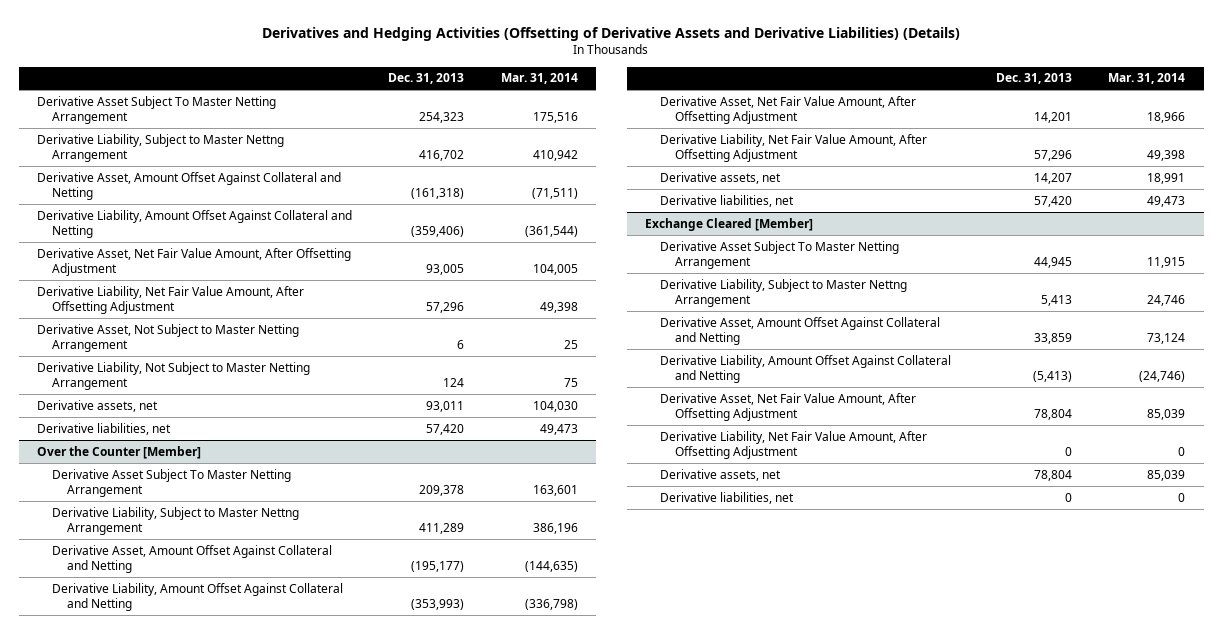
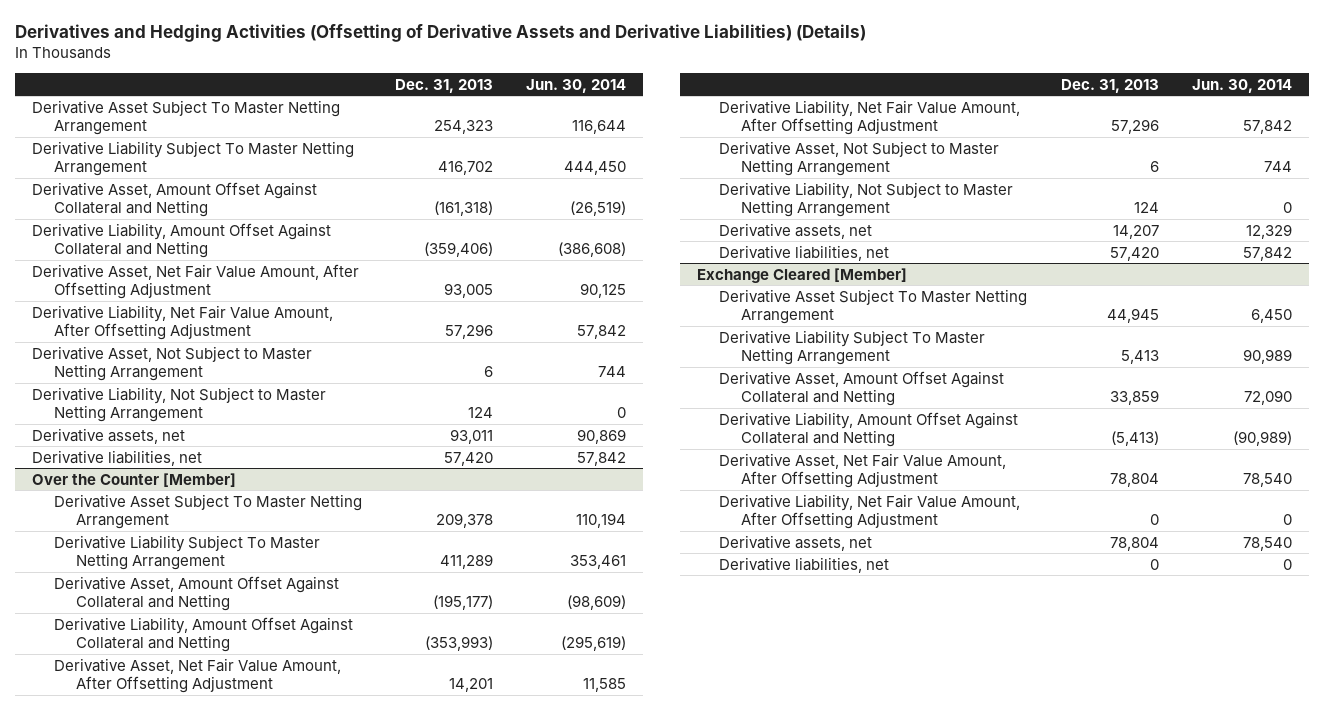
[500,73,578,85] Mar. 31, 2014 -> none
none -> [526,78,627,93] Jun. 30, 2014
[37,133,285,163] Derivative Liability, Subject to Master Nettng Arrangement -> [31,140,354,176] Derivative Liability Subject To Master Netting Arrangement
[52,506,300,536] Derivative Liability, Subject to Master Nettng Arrangement -> [53,534,320,570] Derivative Liability Subject To Master Netting Arrangement
none -> [719,140,1000,176] Derivative Asset, Not Subject to Master Netting Arrangement
none -> [719,181,1014,217] Derivative Liability, Not Subject to Master Netting Arrangement
[659,278,907,308] Derivative Liability, Subject to Master Nettng Arrangement -> [719,329,986,365] Derivative Liability Subject To Master Netting Arrangement

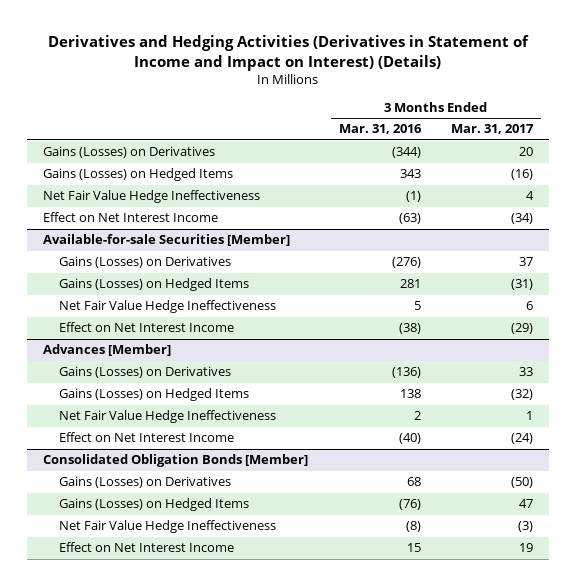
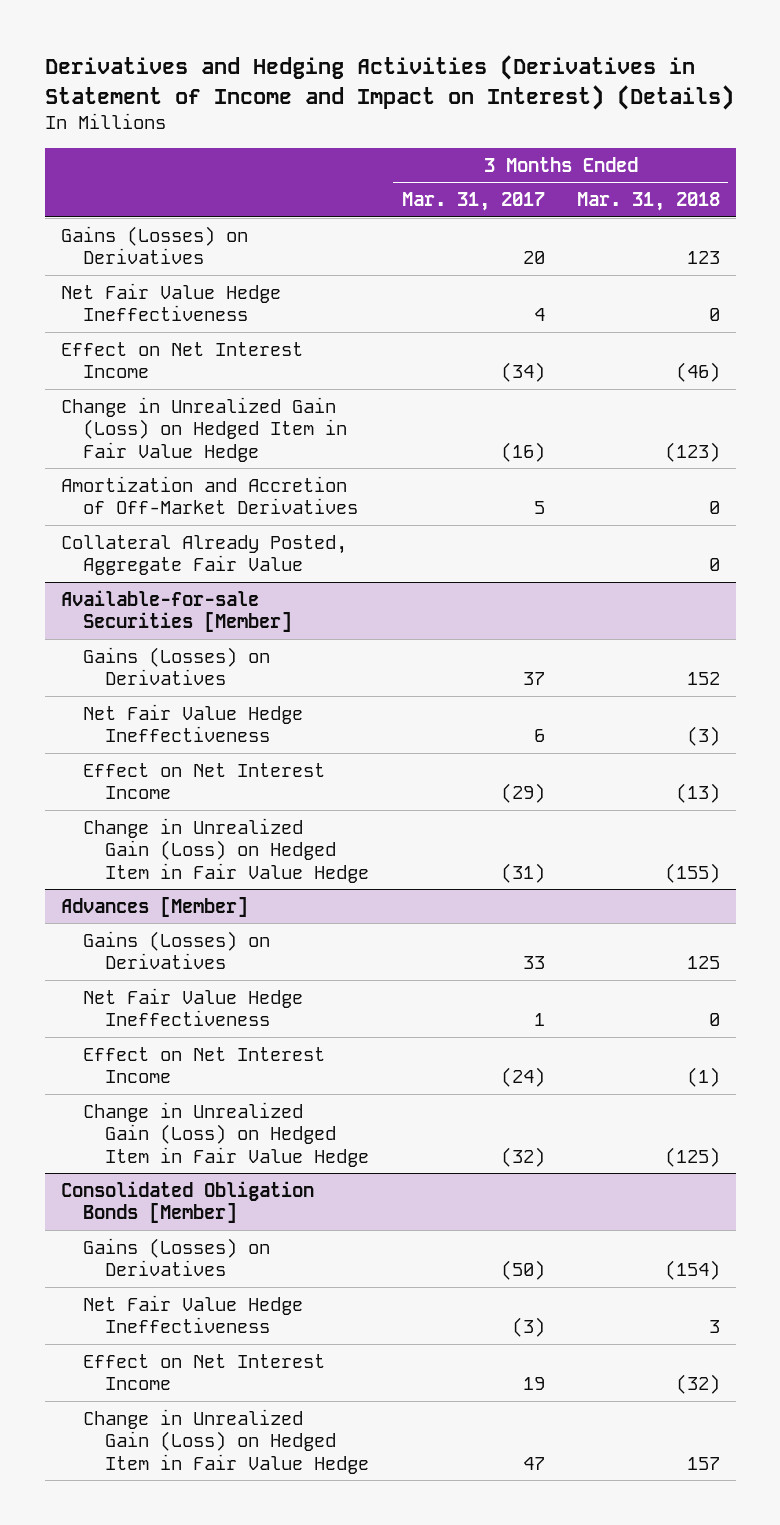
[338,124,422,135] Mar. 31, 2016 -> none
none -> [576,192,720,212] Mar. 31, 2018
[42,168,233,182] Gains (Losses) on Hedged Items -> none
none -> [60,396,348,463] Change in Unrealized Gain (Loss) on Hedged Item in Fair Value Hedge
none -> [60,475,359,515] Amortization and Accretion of Off-Market Derivatives
none -> [60,534,347,576] Collateral Already Posted, Aggregate Fair Value
[59,278,250,292] Gains (Losses) on Hedged Items -> none
none -> [83,817,370,884] Change in Unrealized Gain (Loss) on Hedged Item in Fair Value Hedge
[59,388,250,402] Gains (Losses) on Hedged Items -> none
none -> [83,1101,370,1168] Change in Unrealized Gain (Loss) on Hedged Item in Fair Value Hedge
[59,498,250,512] Gains (Losses) on Hedged Items -> none
none -> [83,1408,370,1475] Change in Unrealized Gain (Loss) on Hedged Item in Fair Value Hedge

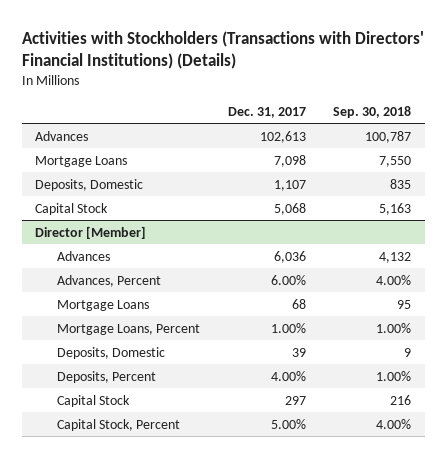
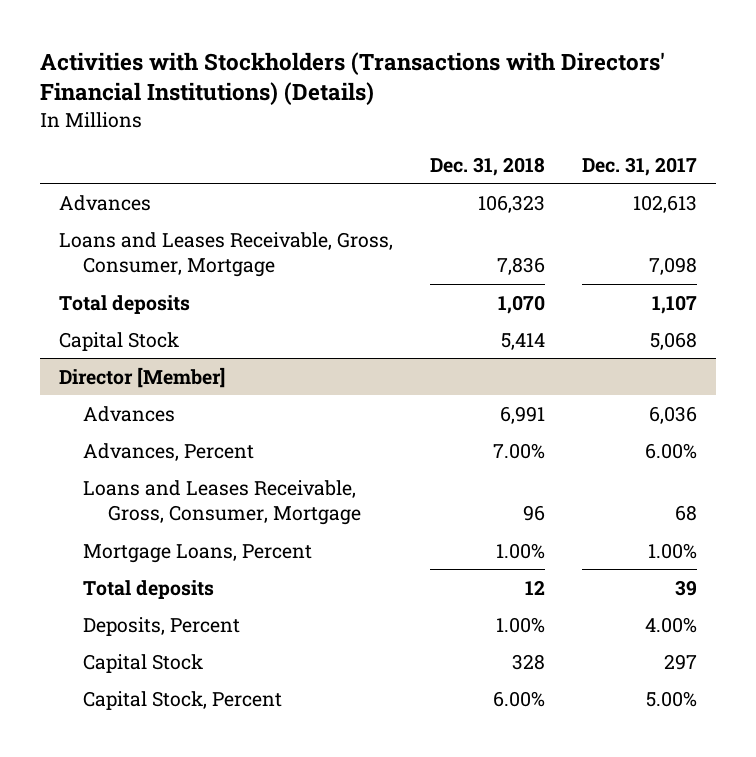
[333,105,412,118] Sep. 30, 2018 -> none
none -> [429,156,545,176] Dec. 31, 2018
[35,155,128,167] Mortgage Loans -> [58,231,393,277] Loans and Leases Receivable, Gross, Consumer, Mortgage
[35,178,144,191] Deposits, Domestic -> [58,294,190,314] Total deposits
[57,299,150,311] Mortgage Loans -> [83,479,362,525] Loans and Leases Receivable, Gross, Consumer, Mortgage
[57,346,166,359] Deposits, Domestic -> [83,579,215,599] Total deposits

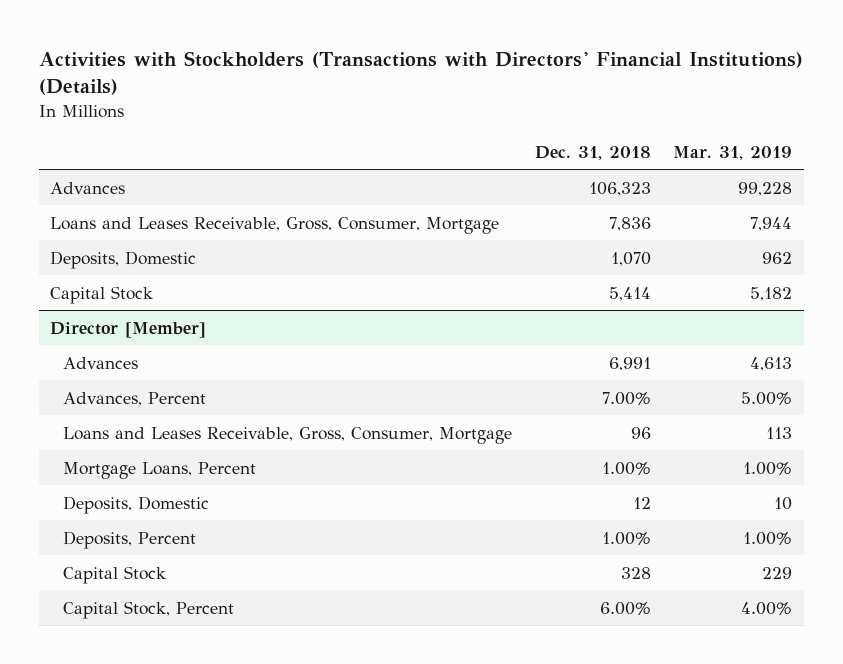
[582,156,698,176] Dec. 31, 2017 -> none
none -> [673,145,793,160] Mar. 31, 2019
[58,294,190,314] Total deposits -> [50,250,197,269] Deposits, Domestic
[83,579,215,599] Total deposits -> [62,495,209,514] Deposits, Domestic

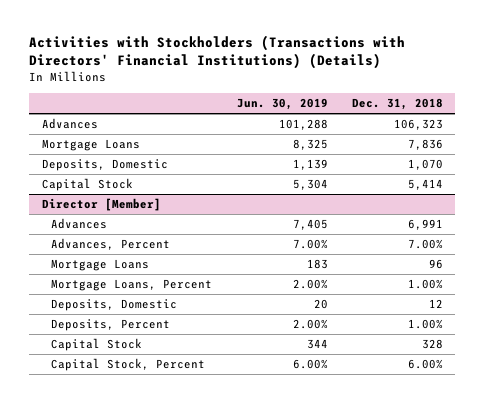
[673,145,793,160] Mar. 31, 2019 -> none
none -> [236,97,328,110] Jun. 30, 2019
[50,216,500,234] Loans and Leases Receivable, Gross, Consumer, Mortgage -> [41,139,140,152] Mortgage Loans
[62,426,512,444] Loans and Leases Receivable, Gross, Consumer, Mortgage -> [51,259,150,272] Mortgage Loans

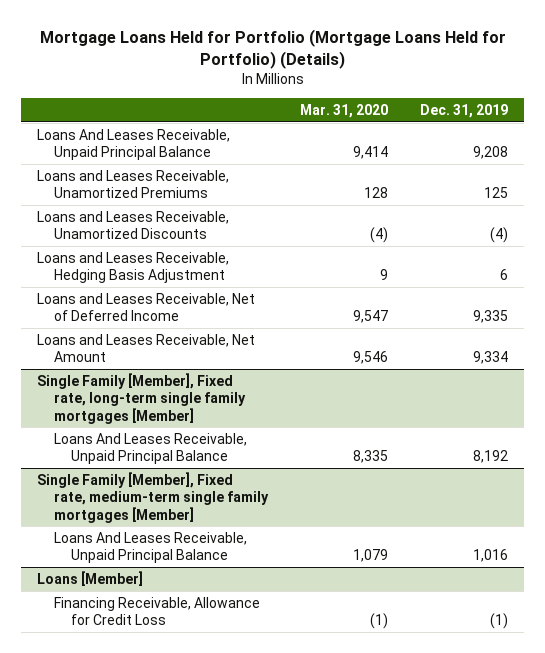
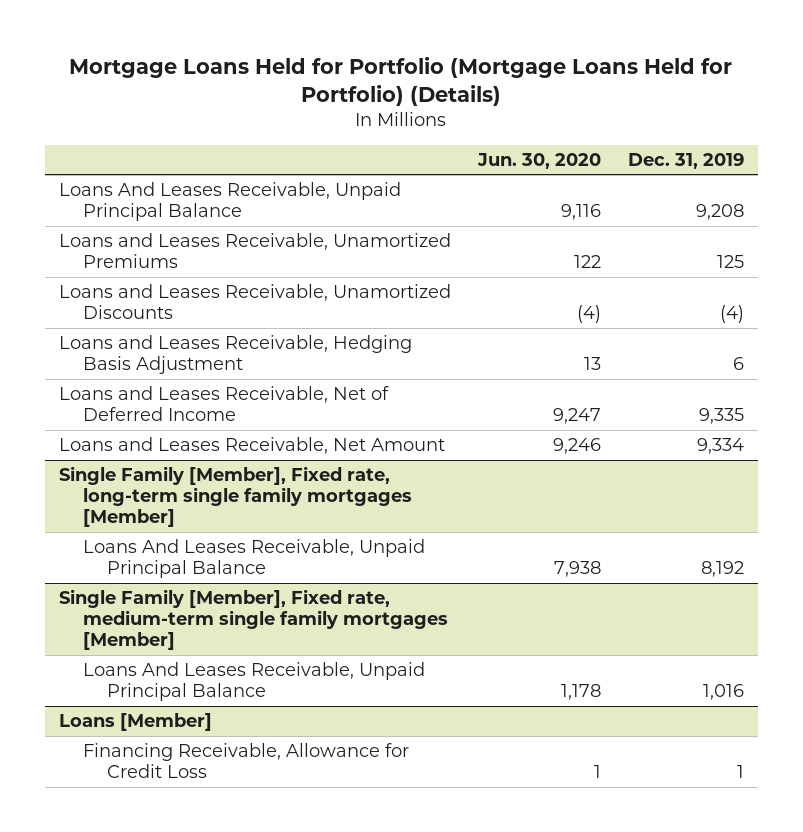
[300,104,389,119] Mar. 31, 2020 -> none
none -> [476,152,601,169] Jun. 30, 2020
[490,613,509,630] (1) -> [737,765,745,779] 1

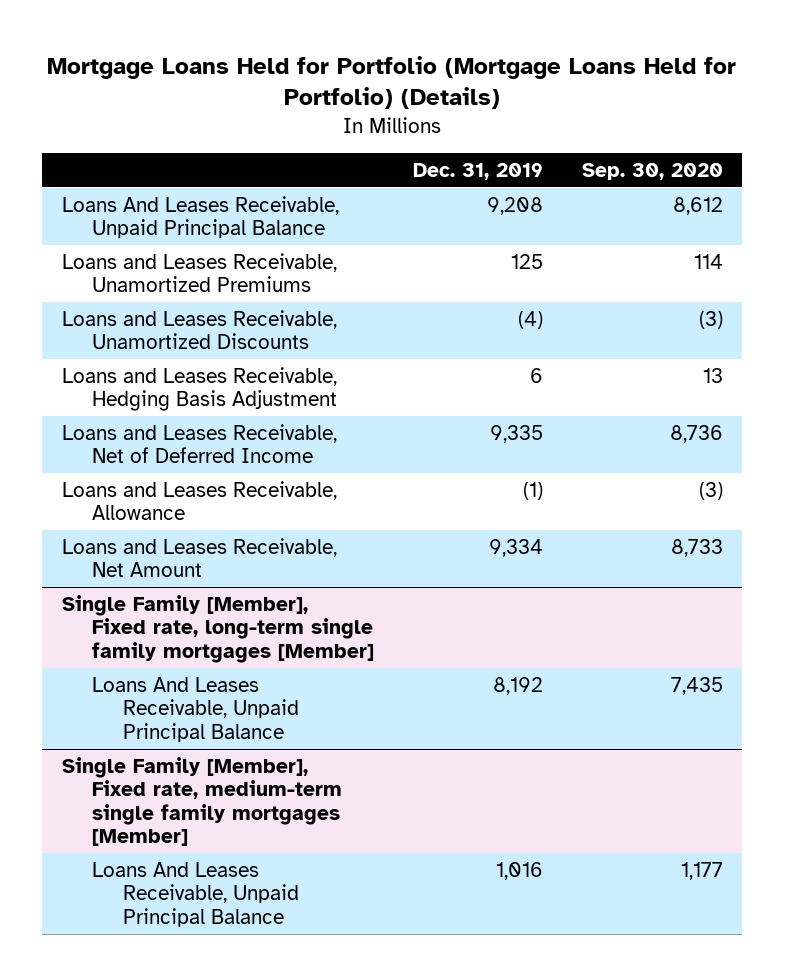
[476,152,601,169] Jun. 30, 2020 -> none
none -> [582,162,724,180] Sep. 30, 2020
none -> [61,480,337,521] Loans and Leases Receivable, Allowance
[58,713,212,732] Loans [Member] -> none
[82,743,409,779] Financing Receivable, Allowance for Credit Loss -> none

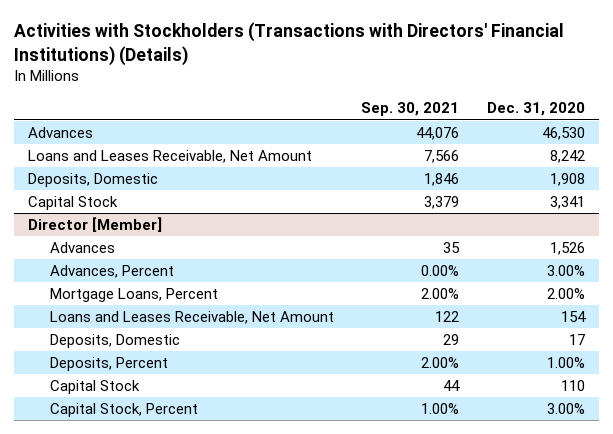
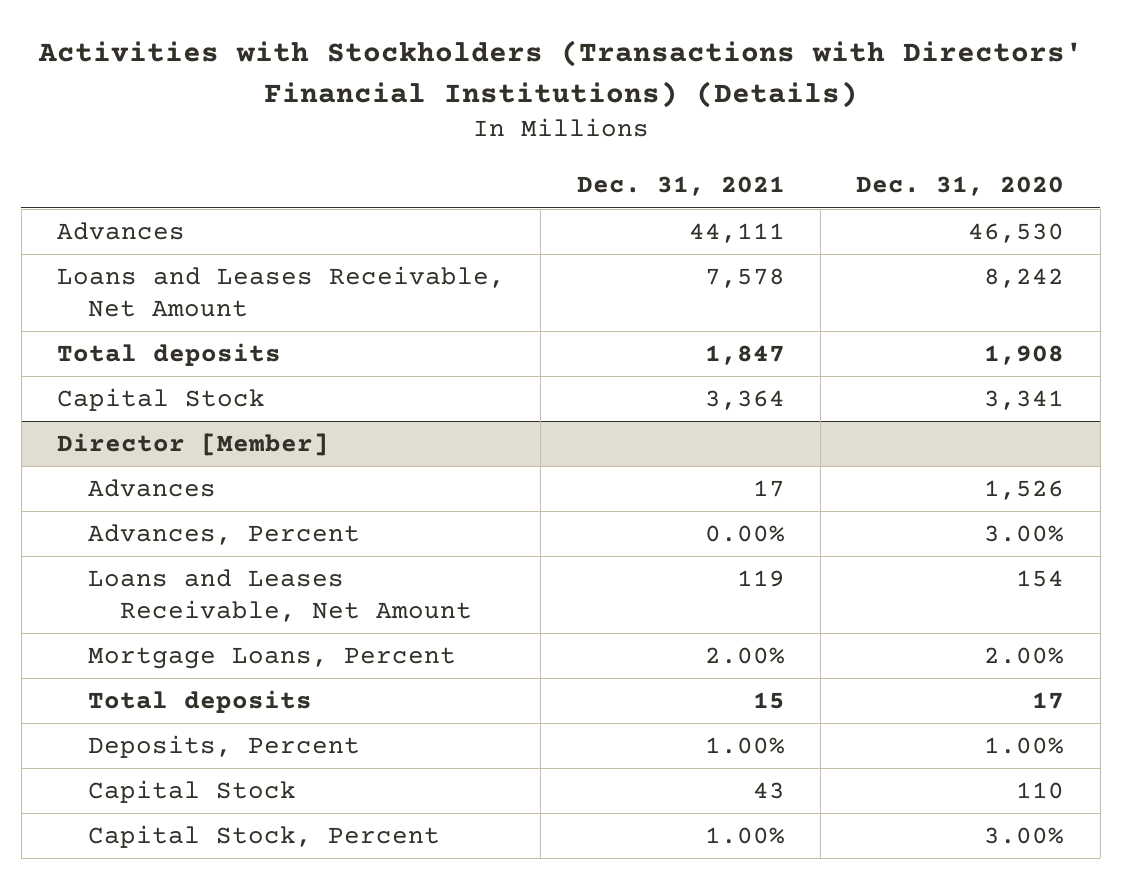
[361,102,460,117] Sep. 30, 2021 -> none
none -> [576,176,785,197] Dec. 31, 2021
[27,172,158,187] Deposits, Domestic -> [57,343,282,367] Total deposits
[49,287,218,302] Mortgage Loans, Percent -> [88,647,457,670] Mortgage Loans, Percent
[49,333,180,348] Deposits, Domestic -> [88,690,313,714] Total deposits

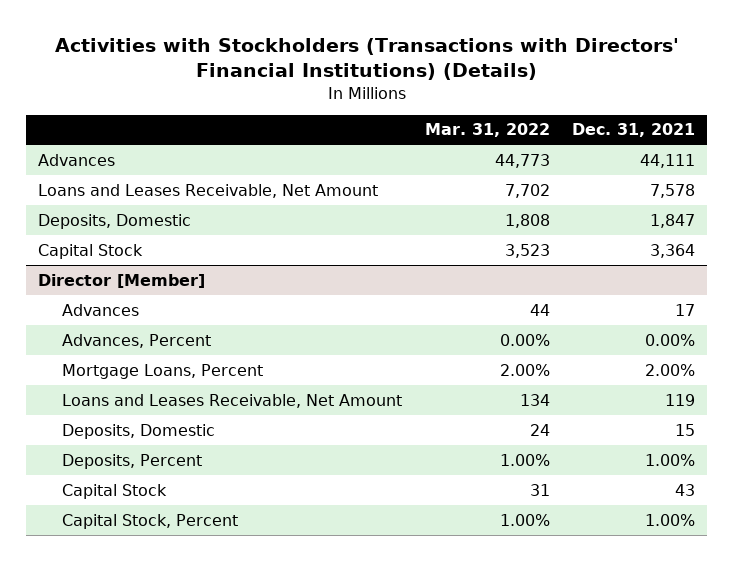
[856,176,1065,197] Dec. 31, 2020 -> none
none -> [424,123,550,138] Mar. 31, 2022
[57,343,282,367] Total deposits -> [37,213,191,229] Deposits, Domestic
[88,569,472,622] Loans and Leases Receivable, Net Amount -> [62,393,403,408] Loans and Leases Receivable, Net Amount
[88,690,313,714] Total deposits -> [62,423,216,439] Deposits, Domestic

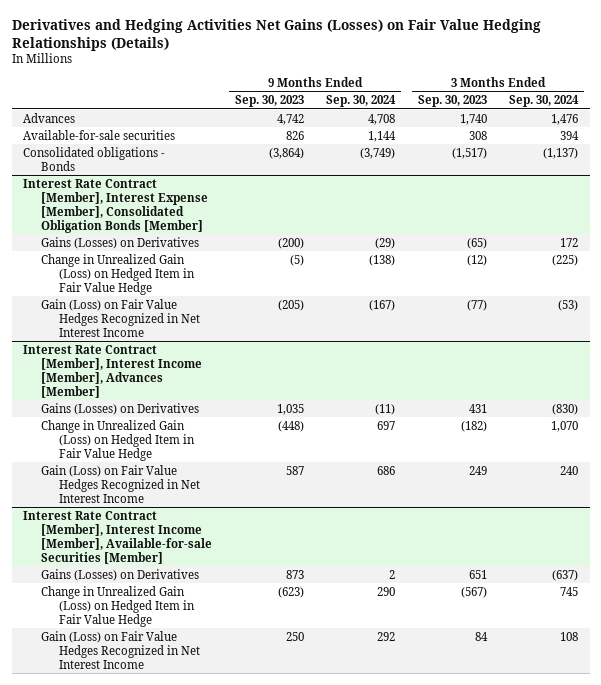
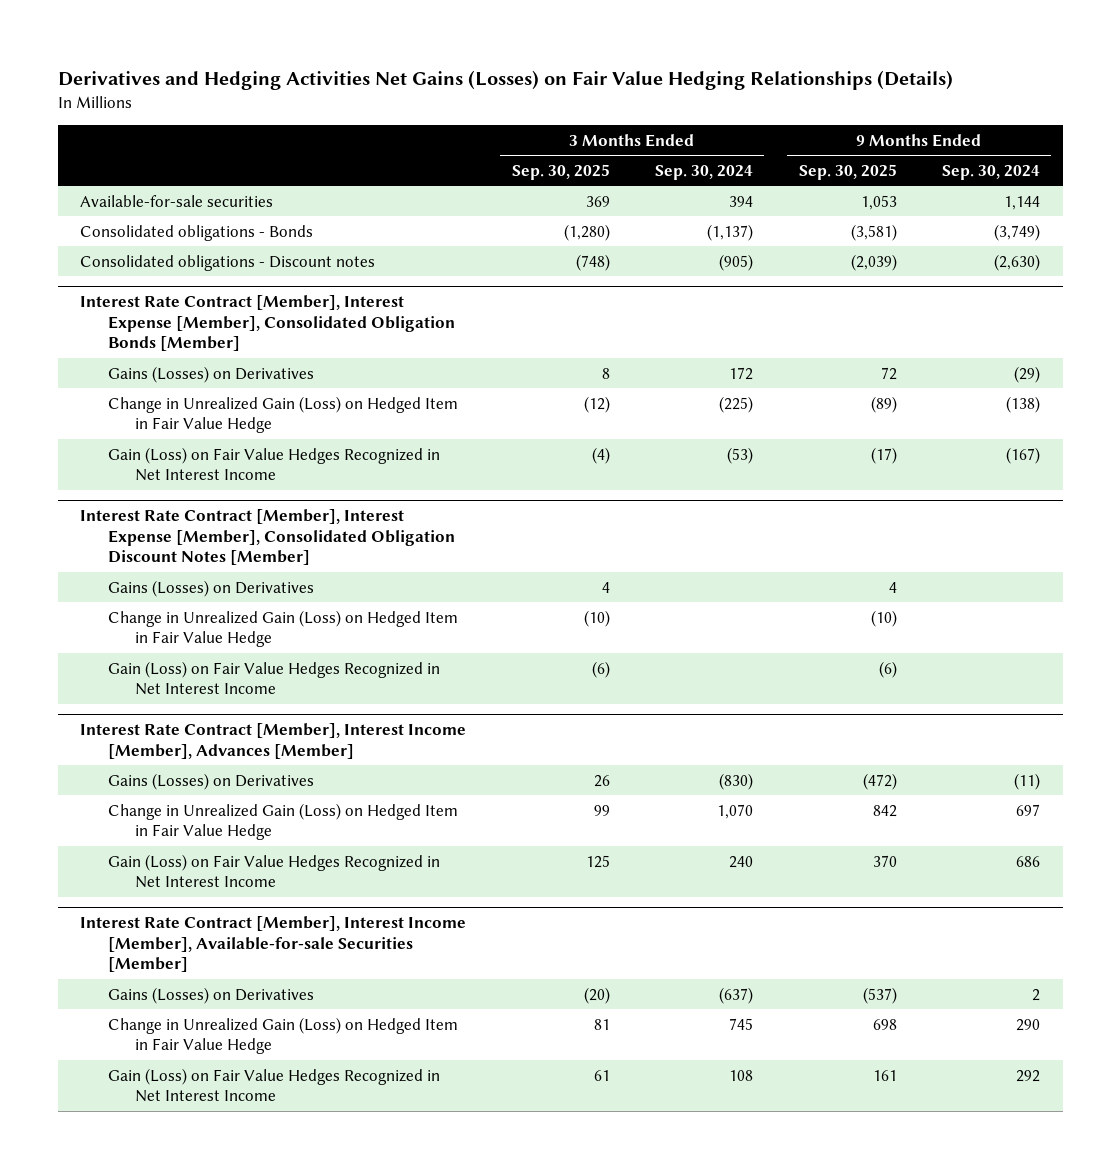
[234,95,304,108] Sep. 30, 2023 -> none
[417,95,487,108] Sep. 30, 2023 -> none
none -> [511,163,610,180] Sep. 30, 2025
none -> [798,163,897,180] Sep. 30, 2025
[22,112,75,123] Advances -> none
none -> [80,254,376,271] Consolidated obligations - Discount notes
none -> [80,508,455,566] Interest Rate Contract [Member], Interest Expense [Member], Consolidated Obligation Discount Notes [Member]
none -> [107,579,314,597] Gains (Losses) on Derivatives
none -> [107,609,458,648] Change in Unrealized Gain (Loss) on Hedged Item in Fair Value Hedge
none -> [107,660,440,696] Gain (Loss) on Fair Value Hedges Recognized in Net Interest Income

